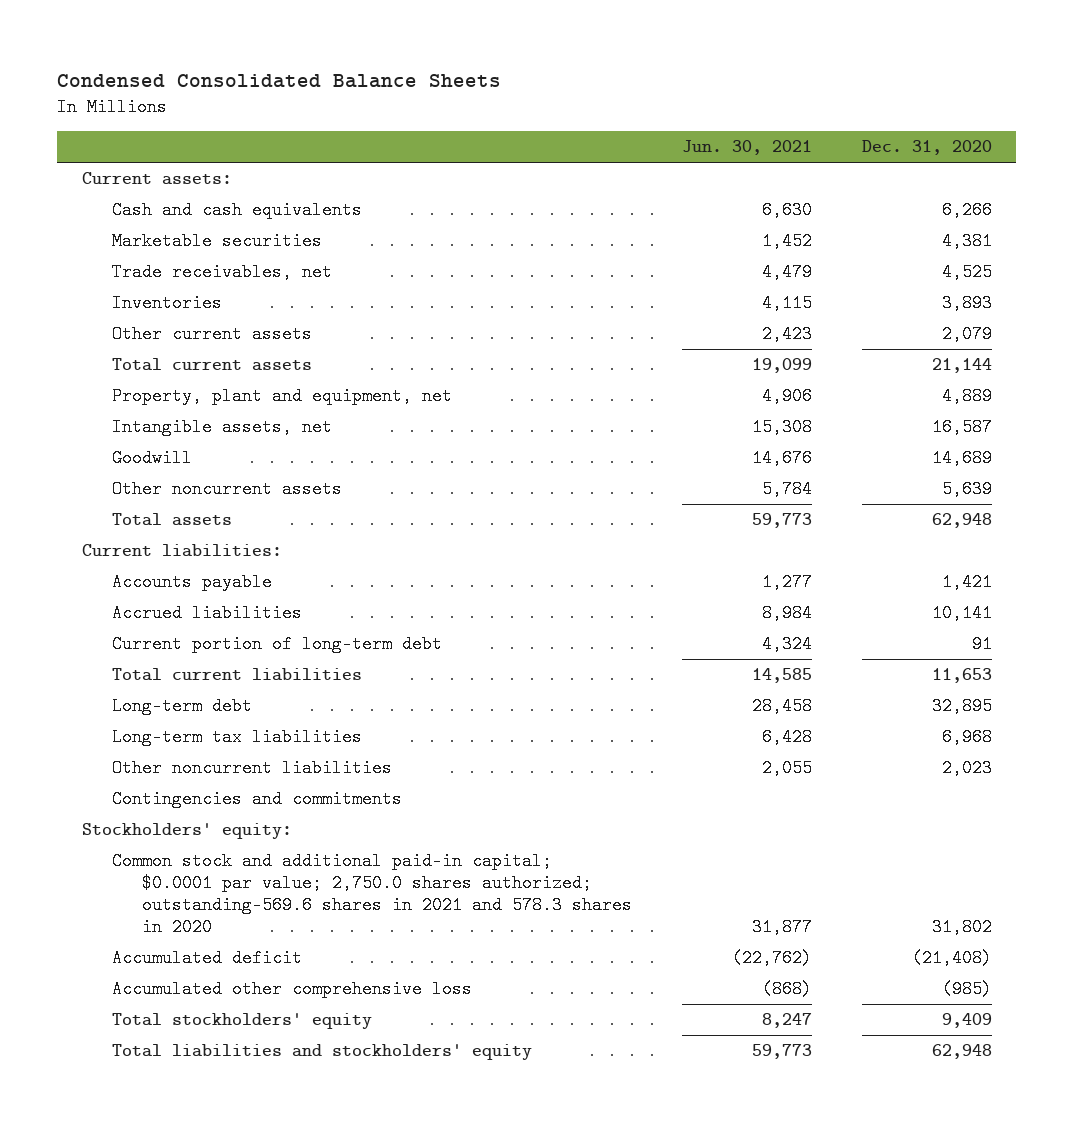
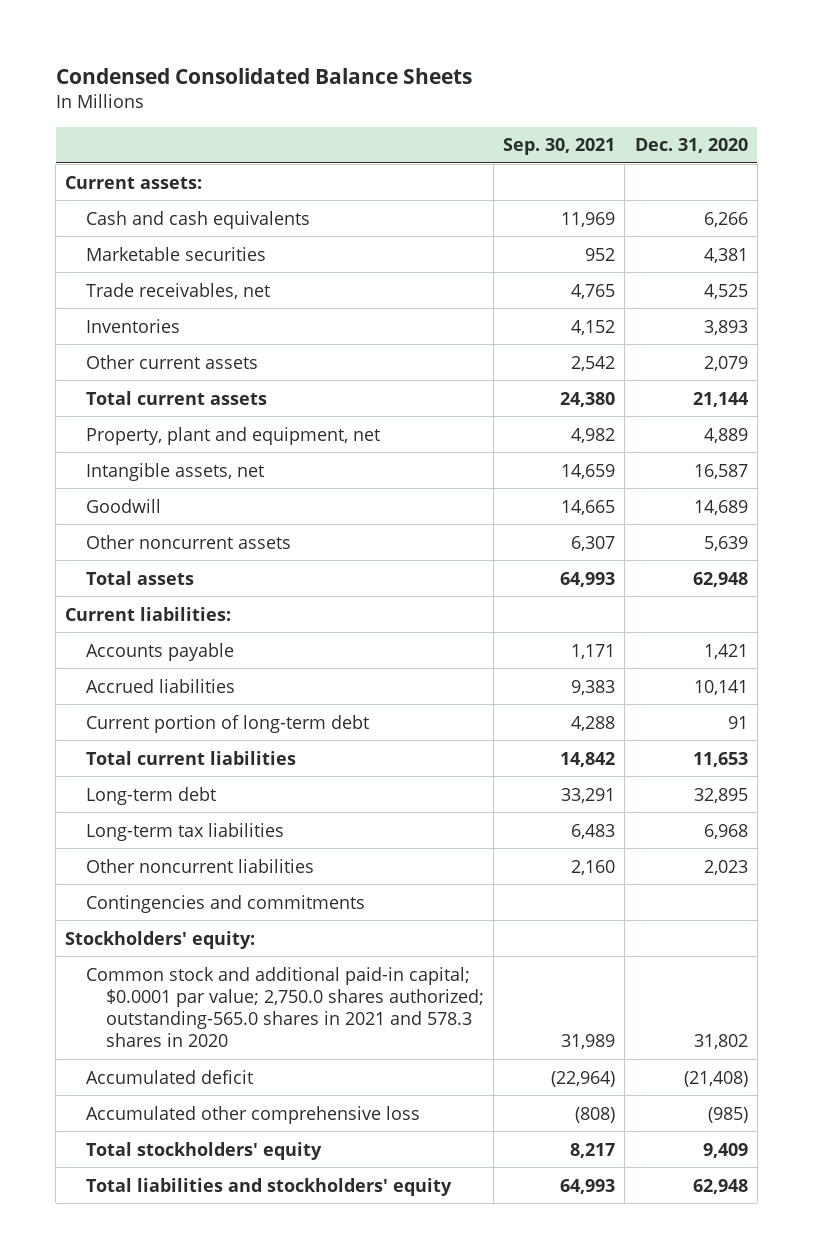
[681,140,812,156] Jun. 30, 2021 -> none
none -> [503,138,616,156] Sep. 30, 2021
[111,852,632,937] Common stock and additional paid-in capital; $0.0001 par value; 2,750.0 shares authorized; outstanding-569.6 shares in 2021 and 578.3 shares in 2020 -> [85,966,485,1048] Common stock and additional paid-in capital; $0.0001 par value; 2,750.0 shares authorized; outstanding-565.0 shares in 2021 and 578.3 shares in 2020

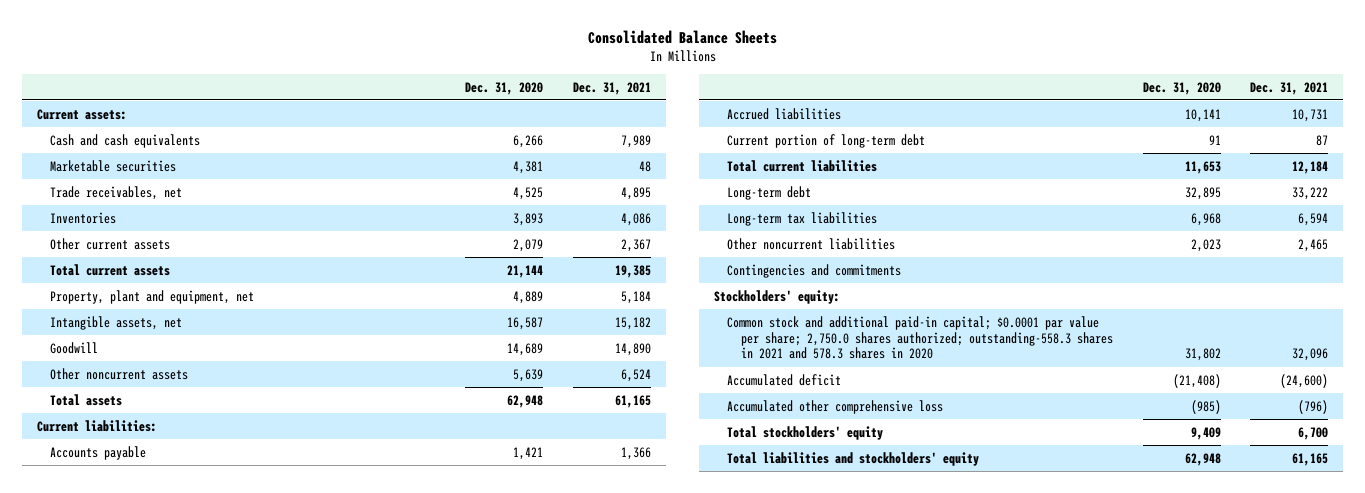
[55,67,472,84] Condensed Consolidated Balance Sheets -> [587,29,777,44] Consolidated Balance Sheets
[503,138,616,156] Sep. 30, 2021 -> none
none -> [573,81,652,95] Dec. 31, 2021
[85,966,485,1048] Common stock and additional paid-in capital; $0.0001 par value; 2,750.0 shares authorized; outstanding-565.0 shares in 2021 and 578.3 shares in 2020 -> [727,315,1113,360] Common stock and additional paid-in capital; $0.0001 par value per share; 2,750.0 shares authorized; outstanding-558.3 shares in 2021 and 578.3 shares in 2020

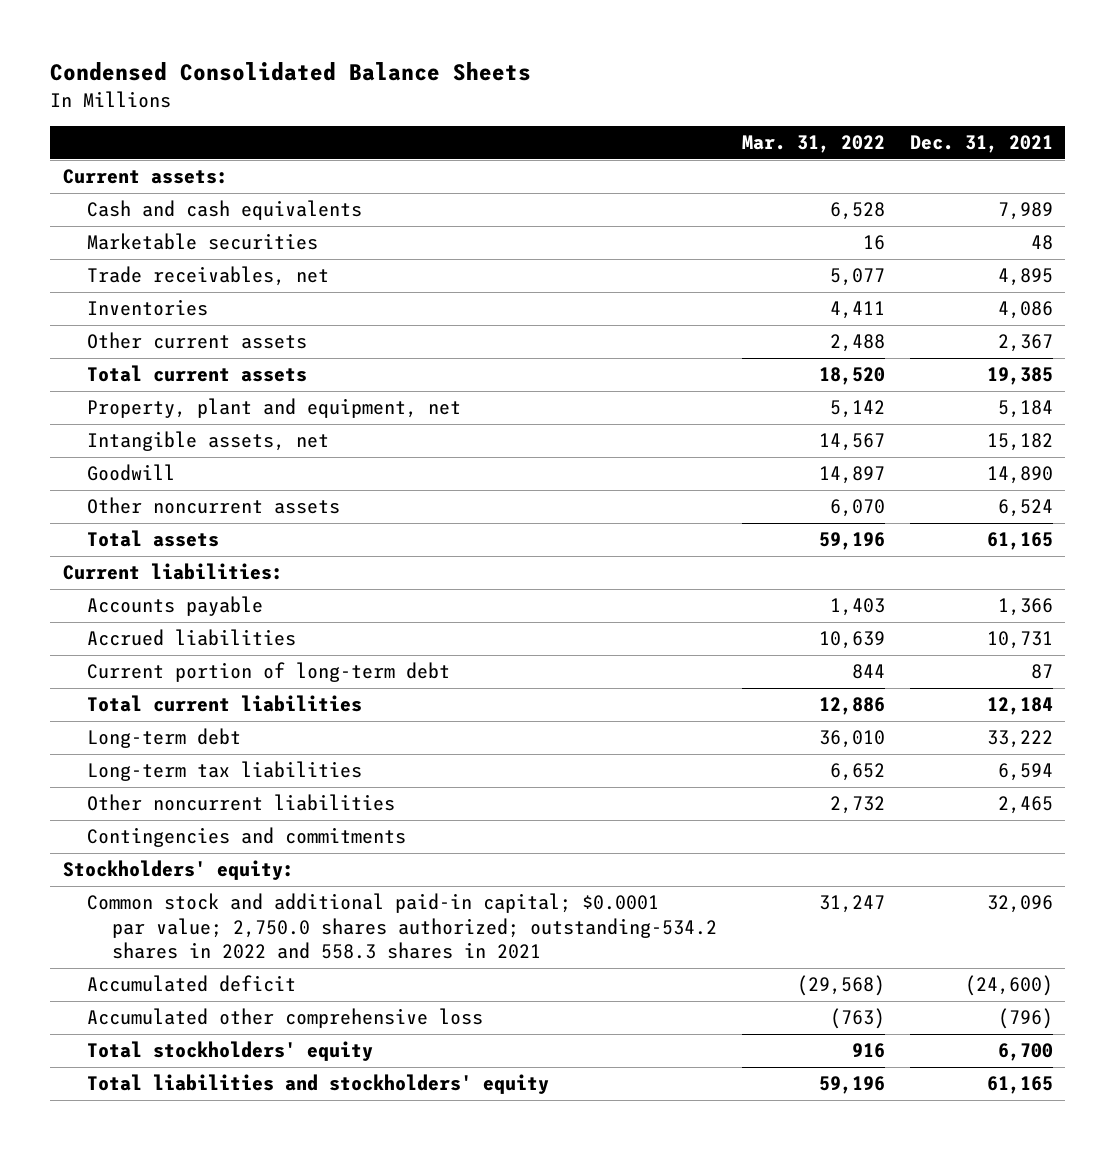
[587,29,777,44] Consolidated Balance Sheets -> [50,62,532,82] Condensed Consolidated Balance Sheets
[465,81,544,95] Dec. 31, 2020 -> none
none -> [741,135,885,154] Mar. 31, 2022
[727,315,1113,360] Common stock and additional paid-in capital; $0.0001 par value per share; 2,750.0 shares authorized; outstanding-558.3 shares in 2021 and 578.3 shares in 2020 -> [87,893,717,959] Common stock and additional paid-in capital; $0.0001 par value; 2,750.0 shares authorized; outstanding-534.2 shares in 2022 and 558.3 shares in 2021

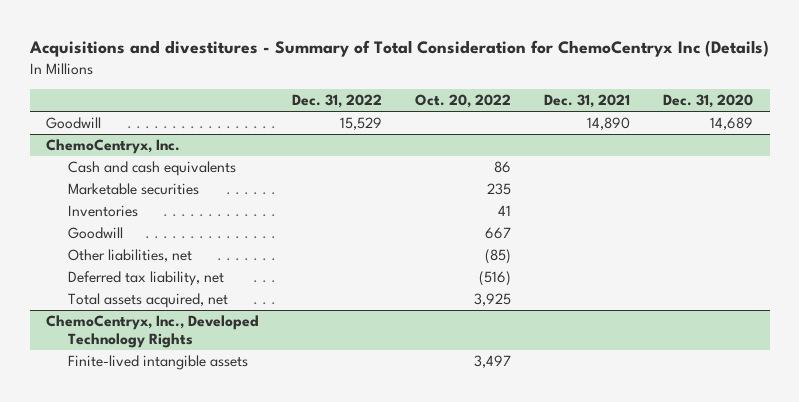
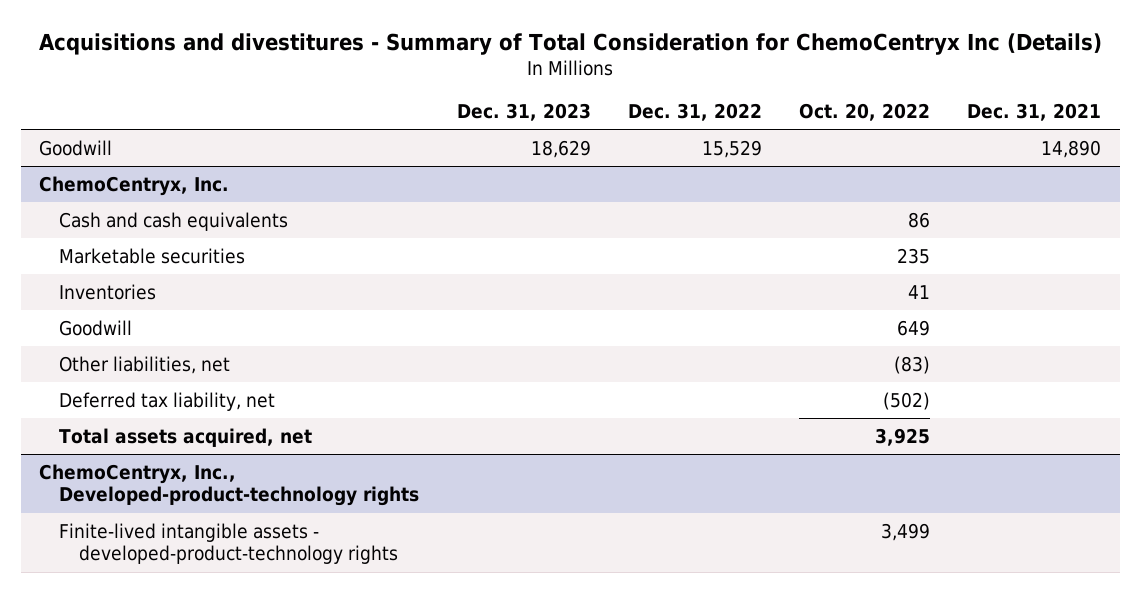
[663,94,754,109] Dec. 31, 2020 -> none
none -> [456,102,591,121] Dec. 31, 2023
[485,227,512,240] 667 -> [897,319,931,336] 649
[485,249,512,265] (85) -> [894,355,931,374] (83)
[479,271,512,287] (516) -> [883,391,931,410] (502)
[46,315,260,349] ChemoCentryx, Inc., Developed Technology Rights -> [39,463,420,507] ChemoCentryx, Inc., Developed-product-technology rights
[67,355,248,371] Finite-lived intangible assets -> [59,522,399,565] Finite-lived intangible assets - developed-product-technology rights
[474,355,512,369] 3,497 -> [881,522,931,541] 3,499

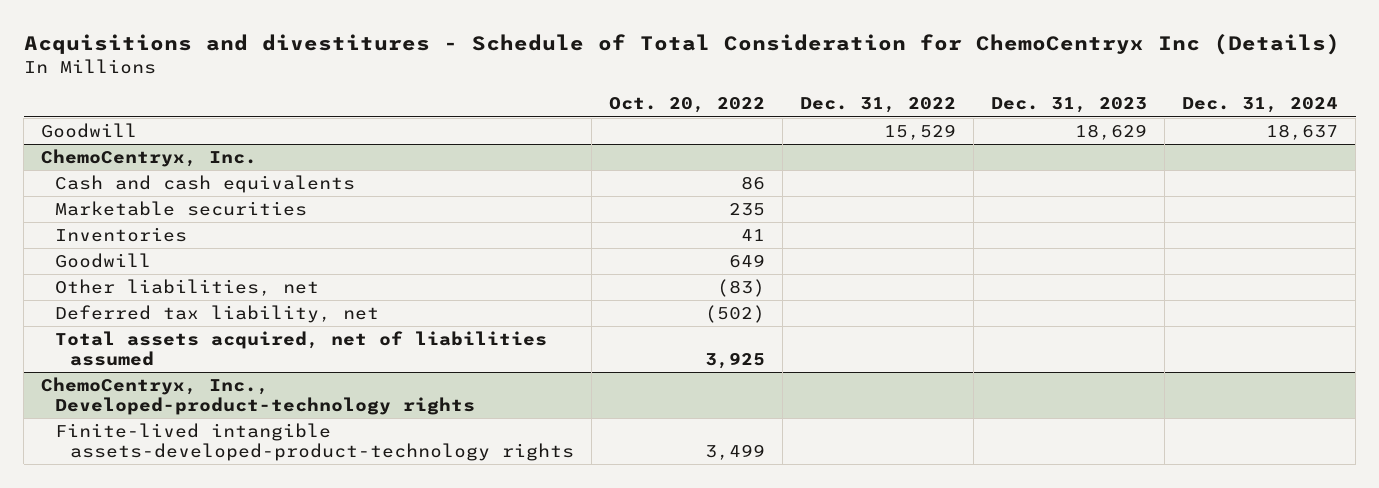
[39,32,1103,55] Acquisitions and divestitures - Summary of Total Consideration for ChemoCentryx Inc (Details) -> [23,34,1340,56] Acquisitions and divestitures - Schedule of Total Consideration for ChemoCentryx Inc (Details)
[967,102,1102,121] Dec. 31, 2021 -> none
none -> [1182,97,1339,114] Dec. 31, 2024
[59,427,313,447] Total assets acquired, net -> [55,331,548,367] Total assets acquired, net of liabilities assumed
[59,522,399,565] Finite-lived intangible assets - developed-product-technology rights -> [55,423,574,462] Finite-lived intangible assets-developed-product-technology rights

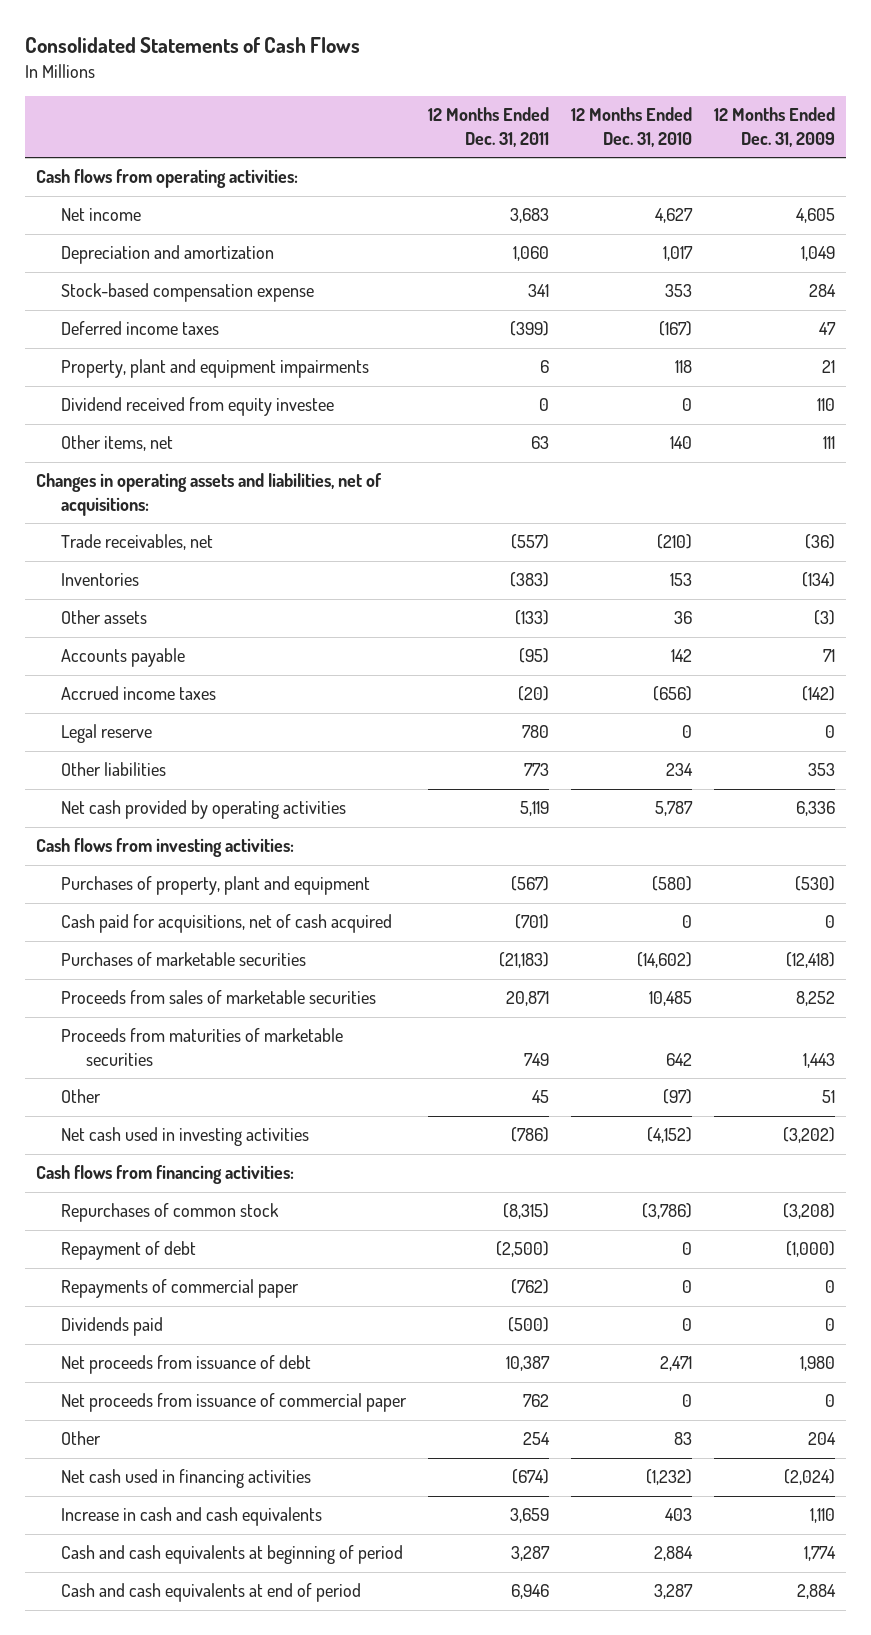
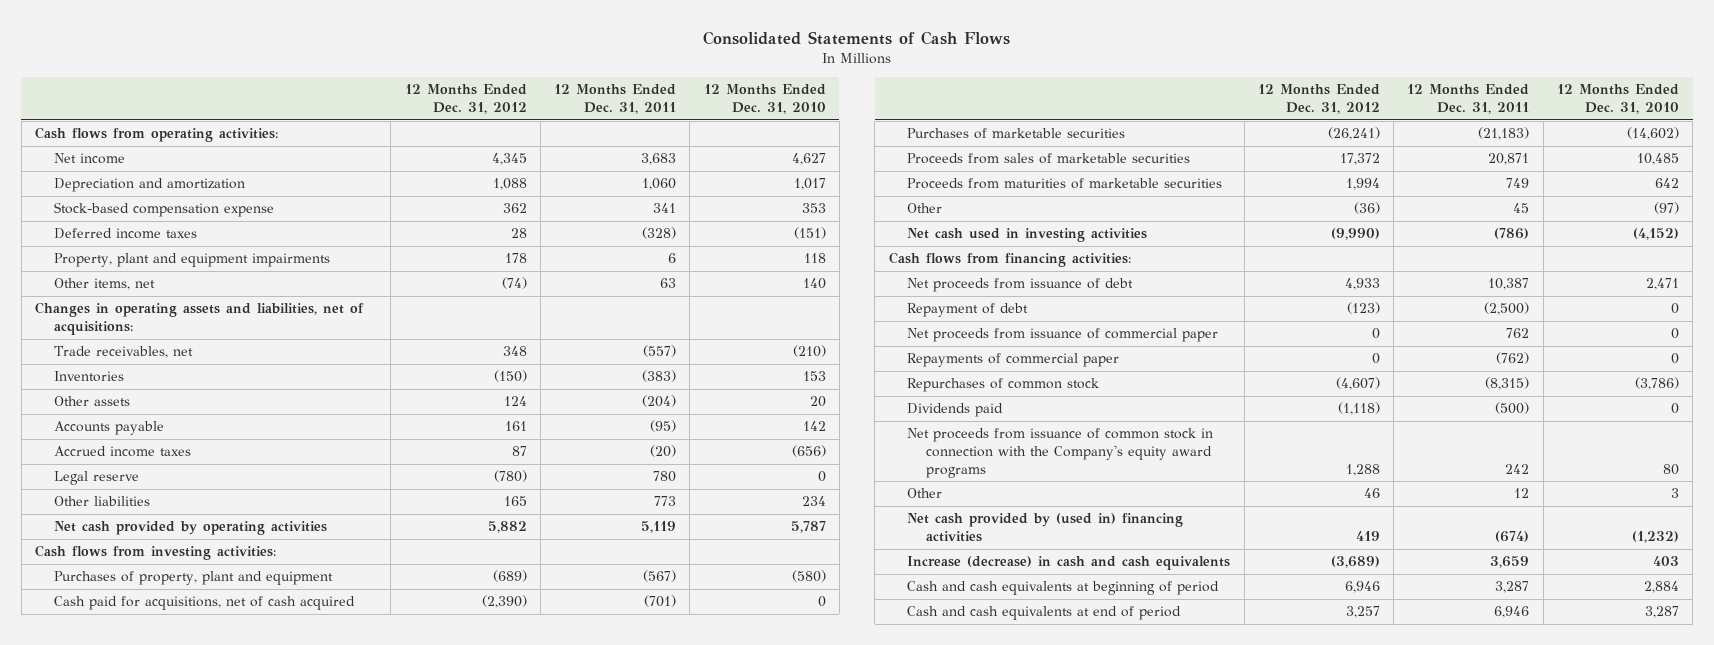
[714,107,836,147] 12 Months Ended Dec. 31, 2009 -> none
none -> [404,84,527,115] 12 Months Ended Dec. 31, 2012
[510,321,550,337] (399) -> [642,227,677,240] (328)
[659,321,693,337] (167) -> [793,227,826,240] (151)
[61,397,335,417] Dividend received from equity investee -> none
[515,610,550,626] (133) -> [642,395,677,408] (204)
[674,611,693,625] 36 -> [809,396,826,408] 20
[61,1355,312,1375] Net proceeds from issuance of debt -> [907,278,1134,293] Net proceeds from issuance of debt
[61,1393,408,1413] Net proceeds from issuance of commercial paper -> [907,328,1219,343] Net proceeds from issuance of commercial paper
[61,1203,280,1223] Repurchases of common stock -> [907,378,1100,393] Repurchases of common stock
none -> [907,428,1214,478] Net proceeds from issuance of common stock in connection with the Company's equity award programs
[523,1432,551,1446] 254 -> [1514,488,1530,499] 12
[674,1432,693,1446] 83 -> [1670,488,1679,499] 3
[61,1469,312,1489] Net cash used in financing activities -> [907,513,1184,543] Net cash provided by (used in) financing activities
[61,1507,323,1527] Increase in cash and cash equivalents -> [907,556,1231,571] Increase (decrease) in cash and cash equivalents

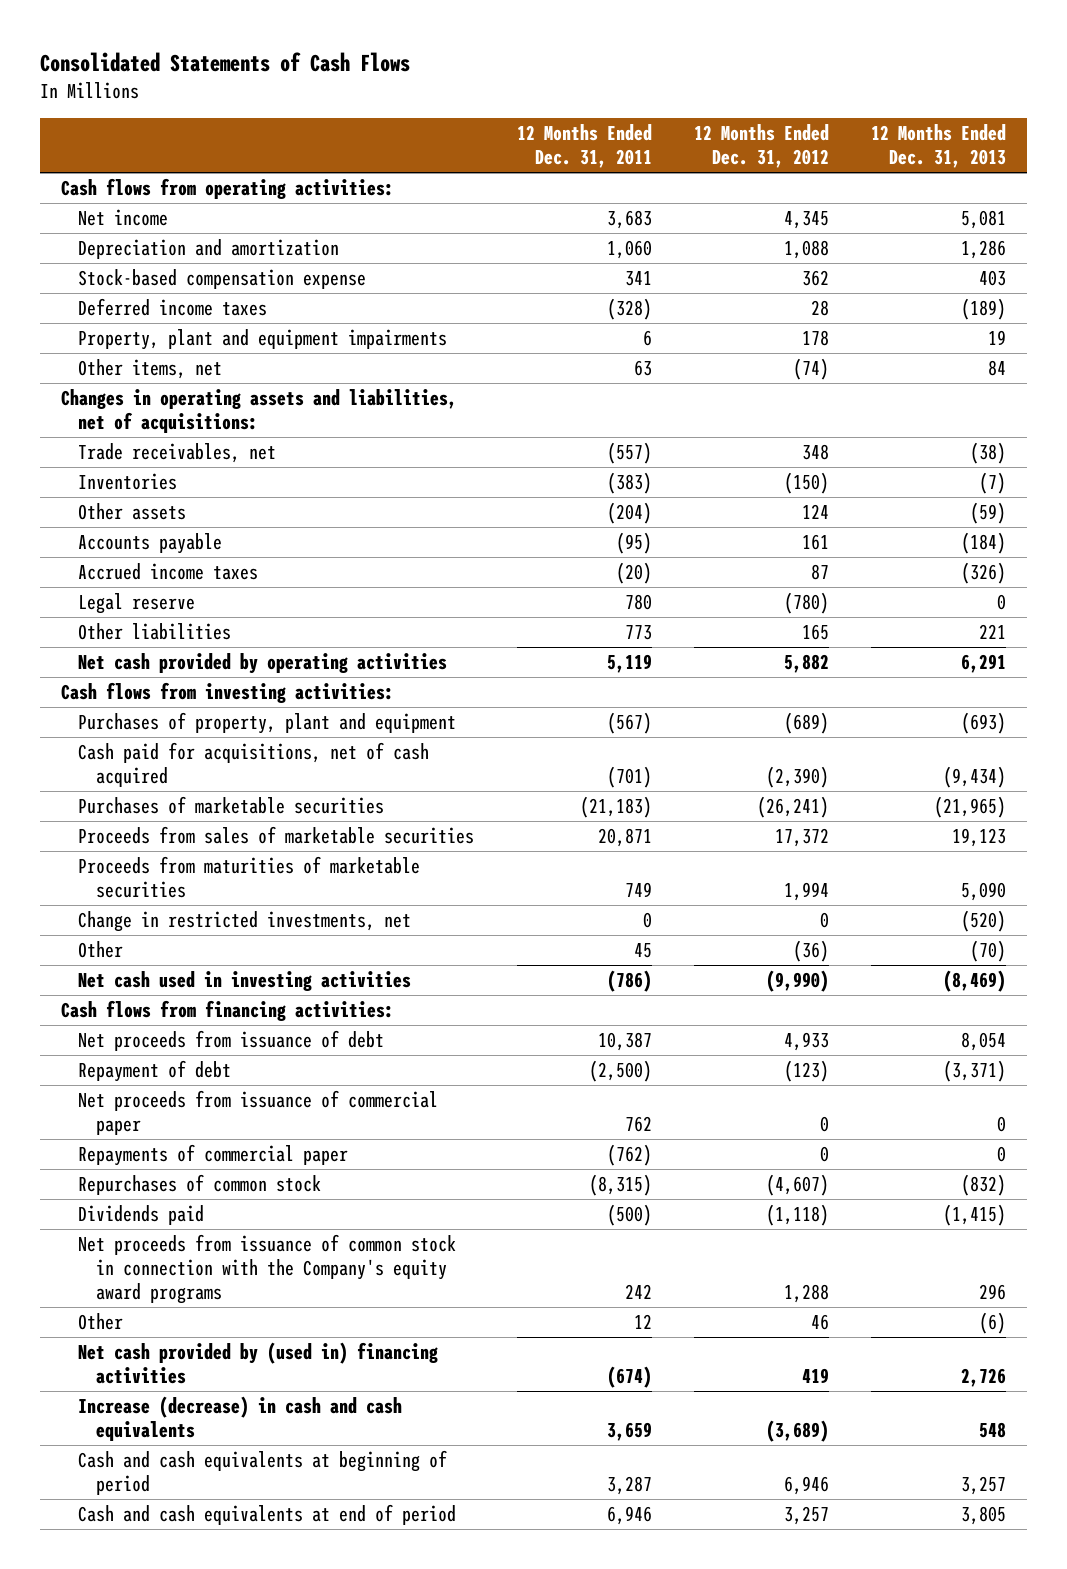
[703,84,826,115] 12 Months Ended Dec. 31, 2010 -> none
none -> [871,123,1007,168] 12 Months Ended Dec. 31, 2013
none -> [78,911,412,933] Change in restricted investments, net

